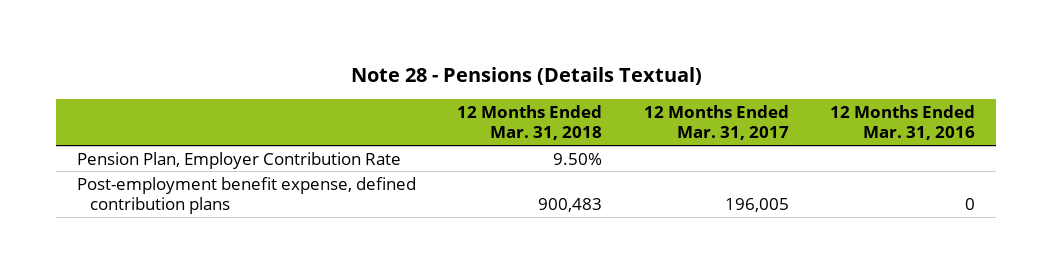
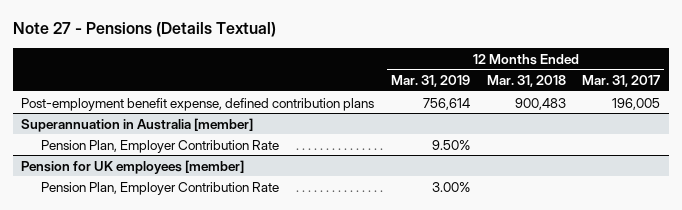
[350,67,702,86] Note 28 - Pensions (Details Textual) -> [13,22,277,38] Note 27 - Pensions (Details Textual)
[830,105,976,141] 12 Months Ended Mar. 31, 2016 -> none
none -> [390,74,470,87] Mar. 31, 2019
[76,151,401,169] Pension Plan, Employer Contribution Rate -> none
none -> [21,117,254,132] Superannuation in Australia [member]
none -> [41,139,280,153] Pension Plan, Employer Contribution Rate
none -> [21,159,245,174] Pension for UK employees [member]
none -> [41,181,280,195] Pension Plan, Employer Contribution Rate

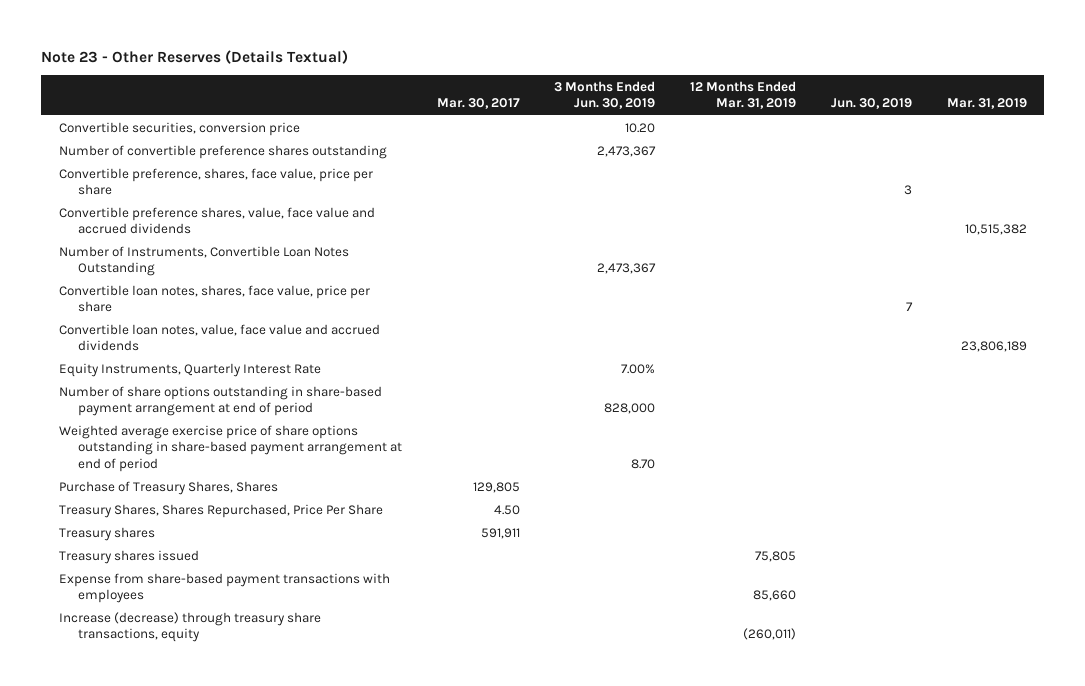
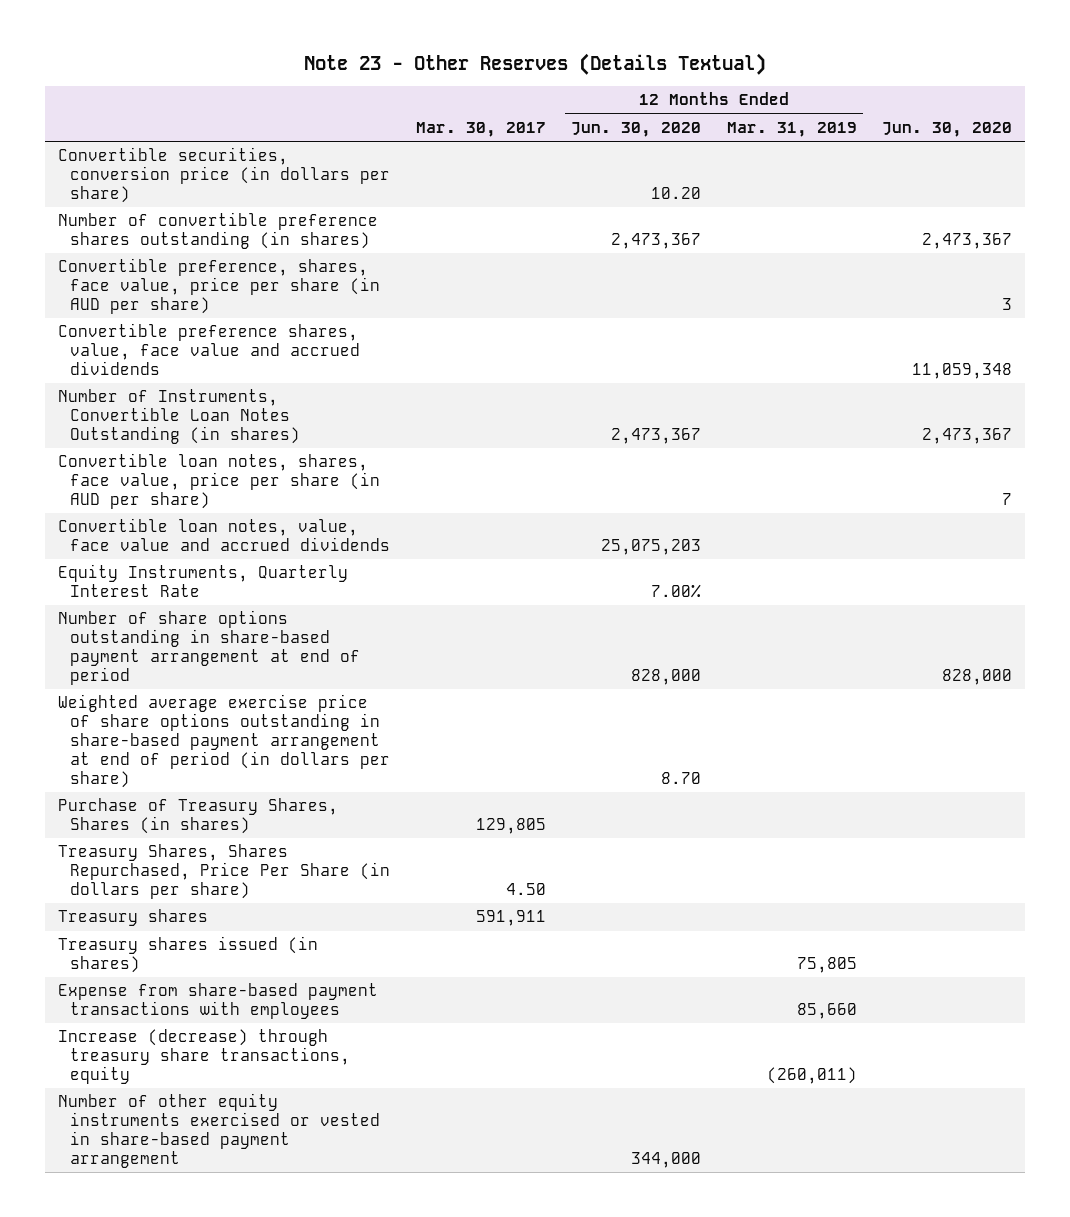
[554,80,656,110] 3 Months Ended Jun. 30, 2019 -> none
[830,98,912,110] Jun. 30, 2019 -> none
[946,98,1027,110] Mar. 31, 2019 -> none
none -> [571,121,702,137] Jun. 30, 2020
none -> [882,121,1013,137] Jun. 30, 2020
[58,121,300,136] Convertible securities, conversion price -> [57,147,391,203] Convertible securities, conversion price (in dollars per share)
[58,144,387,159] Number of convertible preference shares outstanding -> [57,212,378,250] Number of convertible preference shares outstanding (in shares)
[58,167,373,196] Convertible preference, shares, face value, price per share -> [57,258,381,314] Convertible preference, shares, face value, price per share (in AUD per share)
[58,245,349,277] Number of Instruments, Convertible Loan Notes Outstanding -> [57,389,301,444] Number of Instruments, Convertible Loan Notes Outstanding (in shares)
[58,284,370,313] Convertible loan notes, shares, face value, price per share -> [57,453,381,509] Convertible loan notes, shares, face value, price per share (in AUD per share)
[58,424,402,472] Weighted average exercise price of share options outstanding in share-based payment arrangement at end of period -> [57,694,391,788] Weighted average exercise price of share options outstanding in share-based payment arrangement at end of period (in dollars per share)
[58,480,278,495] Purchase of Treasury Shares, Shares -> [57,798,338,835] Purchase of Treasury Shares, Shares (in shares)
[58,503,383,518] Treasury Shares, Shares Repurchased, Price Per Share -> [57,844,391,899] Treasury Shares, Shares Repurchased, Price Per Share (in dollars per share)
[58,549,199,564] Treasury shares issued -> [57,936,318,974] Treasury shares issued (in shares)
none -> [57,1093,381,1168] Number of other equity instruments exercised or vested in share-based payment arrangement

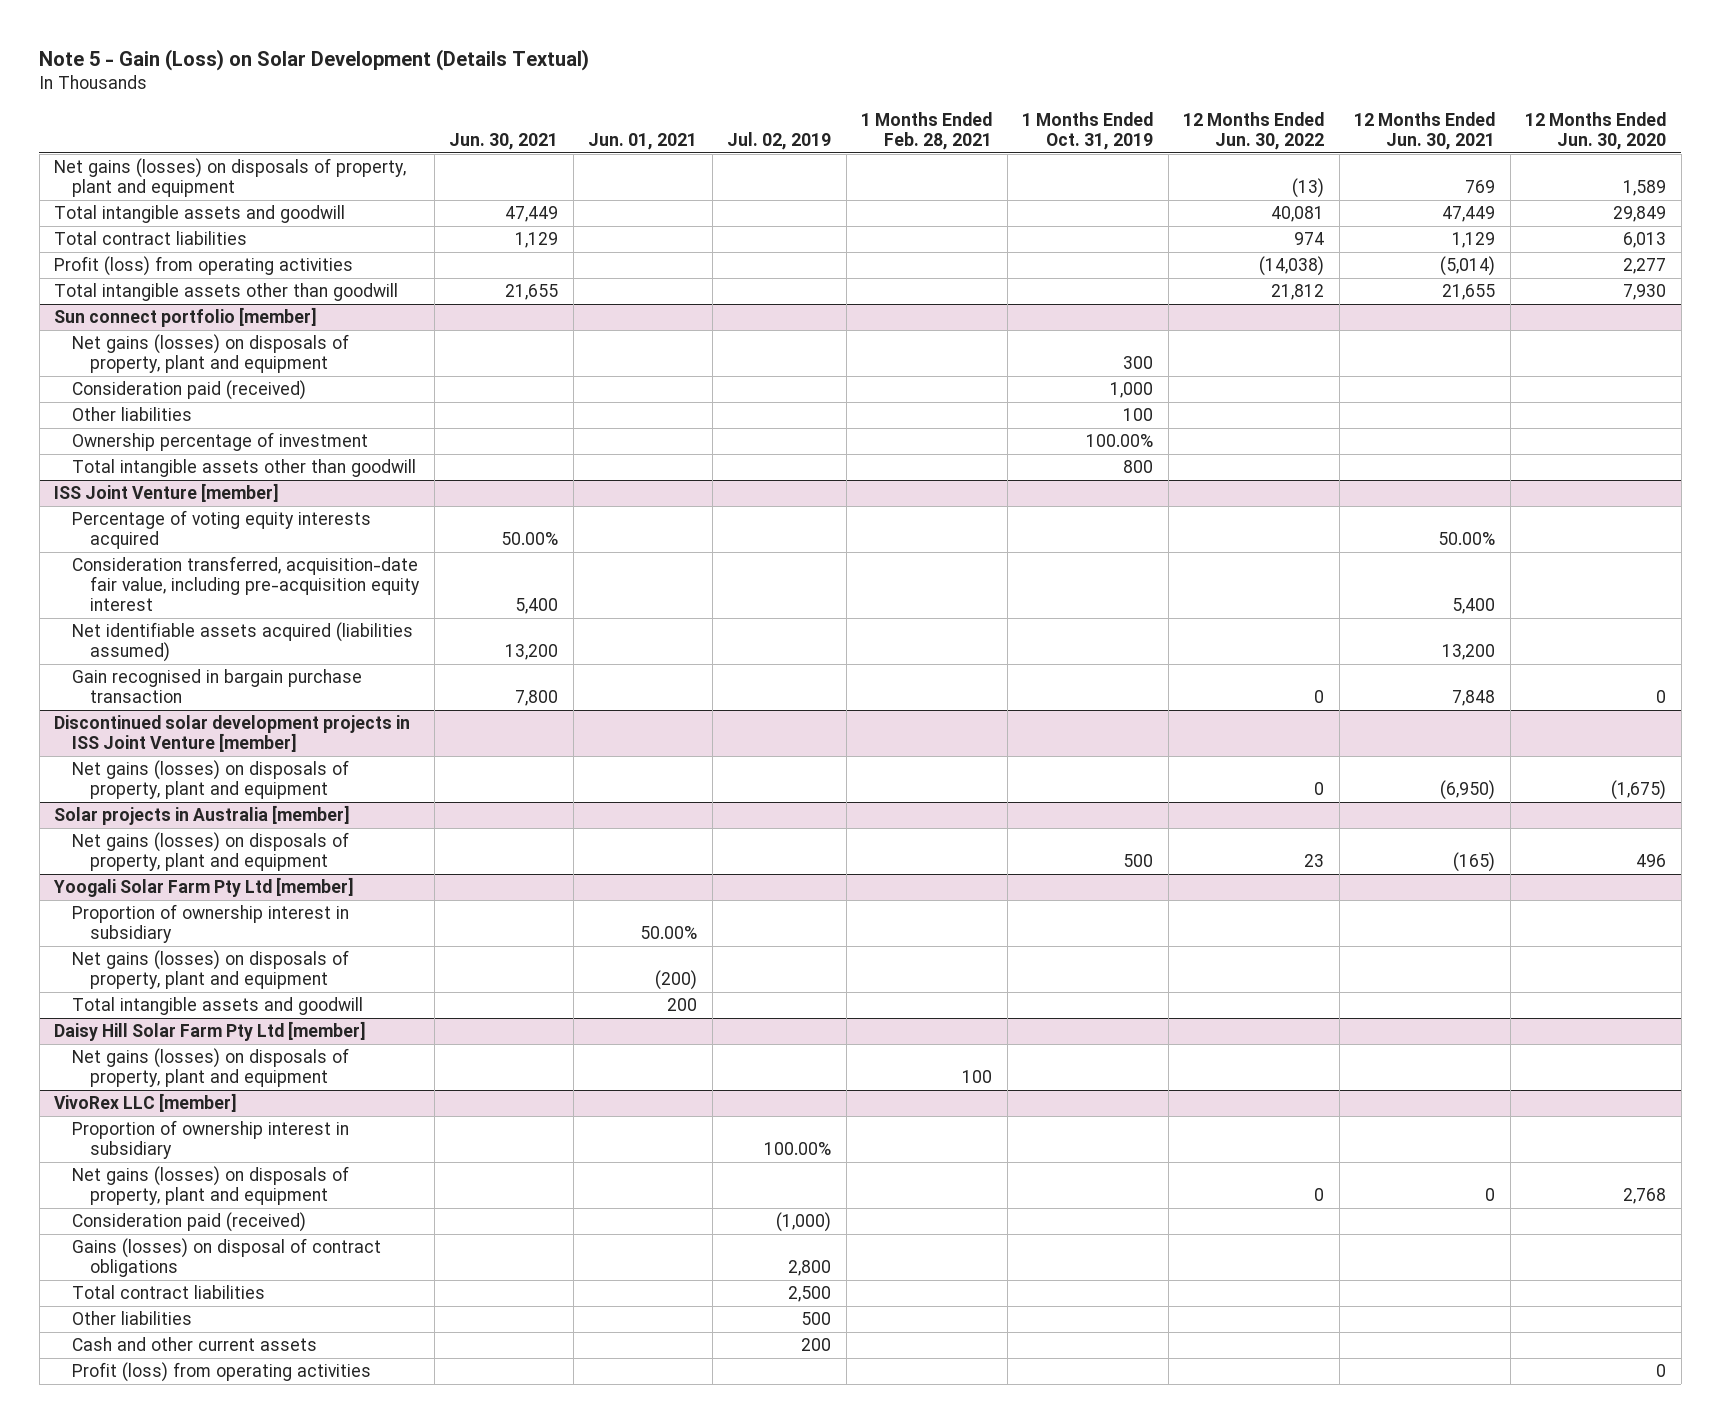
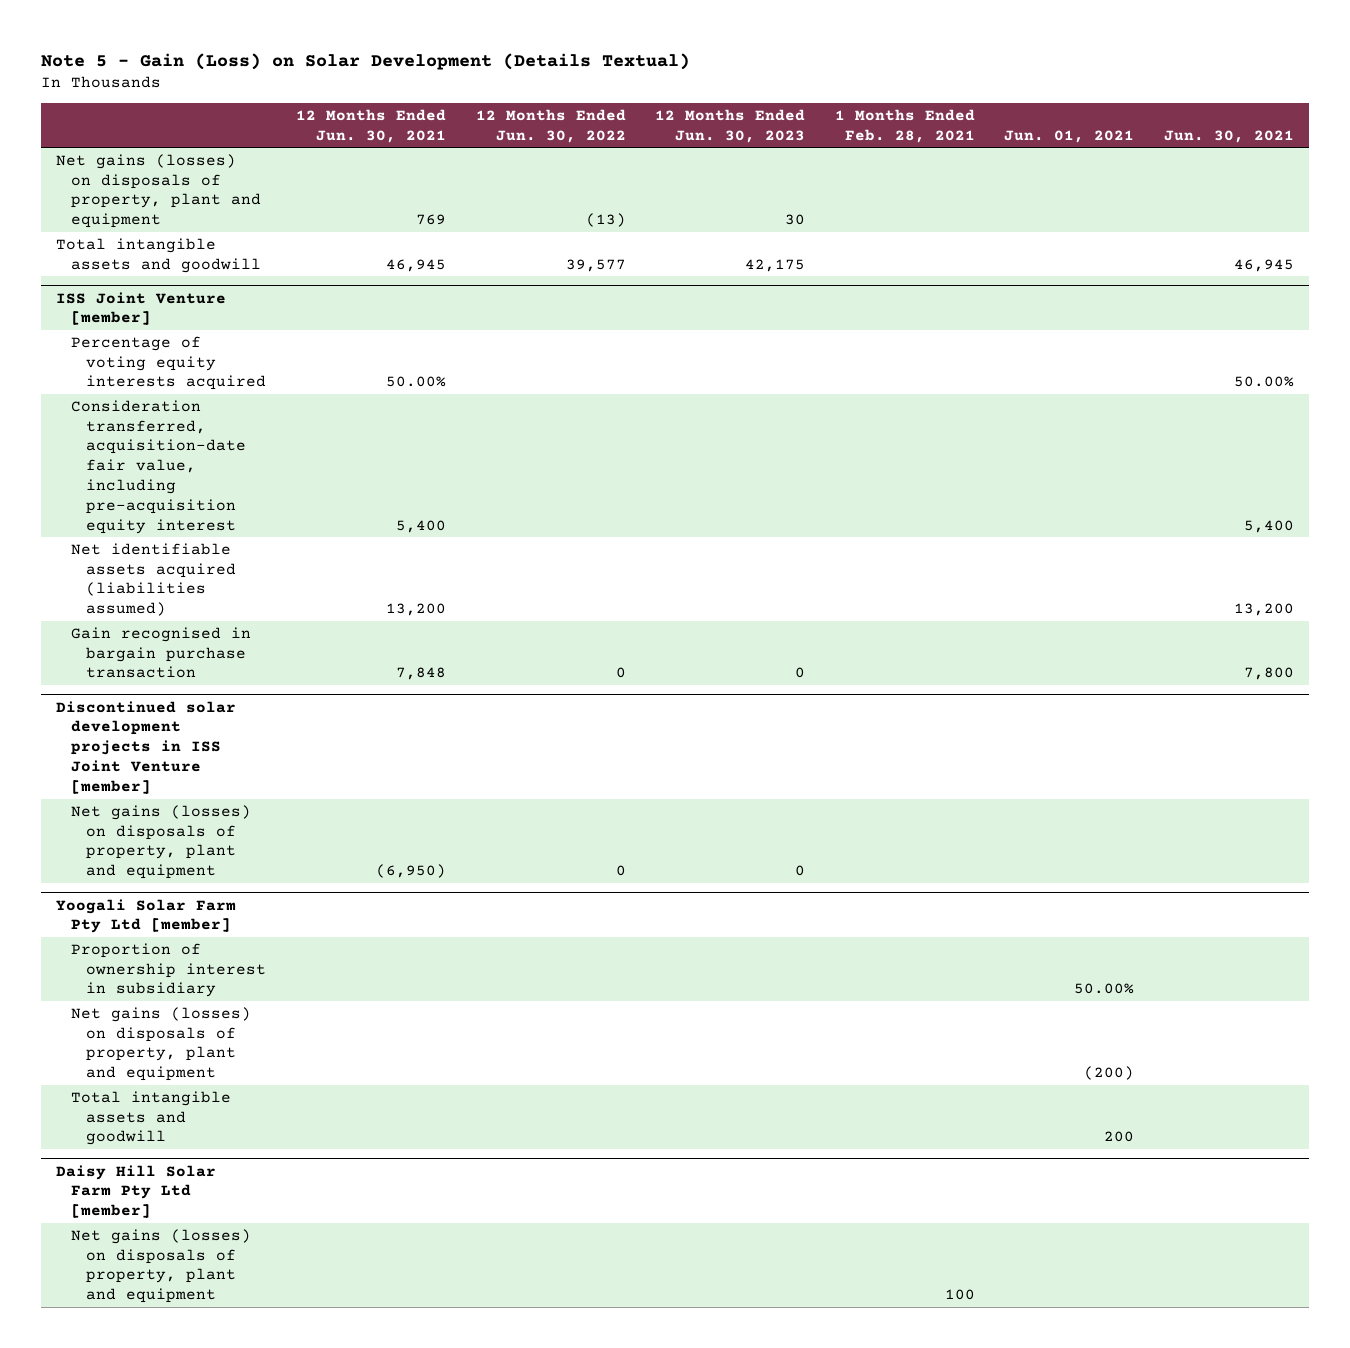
[727,131,832,150] Jul. 02, 2019 -> none
[1022,111,1154,150] 1 Months Ended Oct. 31, 2019 -> none
[1525,111,1667,150] 12 Months Ended Jun. 30, 2020 -> none
none -> [655,109,806,143] 12 Months Ended Jun. 30, 2023
[54,231,248,246] Total contract liabilities -> none
[54,256,354,277] Profit (loss) from operating activities -> none
[54,283,399,302] Total intangible assets other than goodwill -> none
[54,307,318,328] Sun connect portfolio [member] -> none
[72,334,350,374] Net gains (losses) on disposals of property, plant and equipment -> none
[72,380,307,401] Consideration paid (received) -> none
[72,407,193,422] Other liabilities -> none
[72,432,369,452] Ownership percentage of investment -> none
[72,459,417,478] Total intangible assets other than goodwill -> none
[505,206,559,223] 47,449 -> [1234,258,1295,272] 46,945
[1271,206,1325,223] 40,081 -> [565,258,626,272] 39,577
[1442,206,1496,223] 47,449 -> [385,258,446,272] 46,945
[54,805,351,826] Solar projects in Australia [member] -> none
[72,832,350,872] Net gains (losses) on disposals of property, plant and equipment -> none
[54,1093,238,1113] VivoRex LLC [member] -> none
[72,1120,350,1160] Proportion of ownership interest in subsidiary -> none
[72,1166,350,1206] Net gains (losses) on disposals of property, plant and equipment -> none
[72,1212,307,1233] Consideration paid (received) -> none
[72,1238,382,1278] Gains (losses) on disposal of contract obligations -> none
[72,1285,266,1300] Total contract liabilities -> none
[72,1311,193,1326] Other liabilities -> none
[72,1337,318,1352] Cash and other current assets -> none
[72,1362,372,1383] Profit (loss) from operating activities -> none

